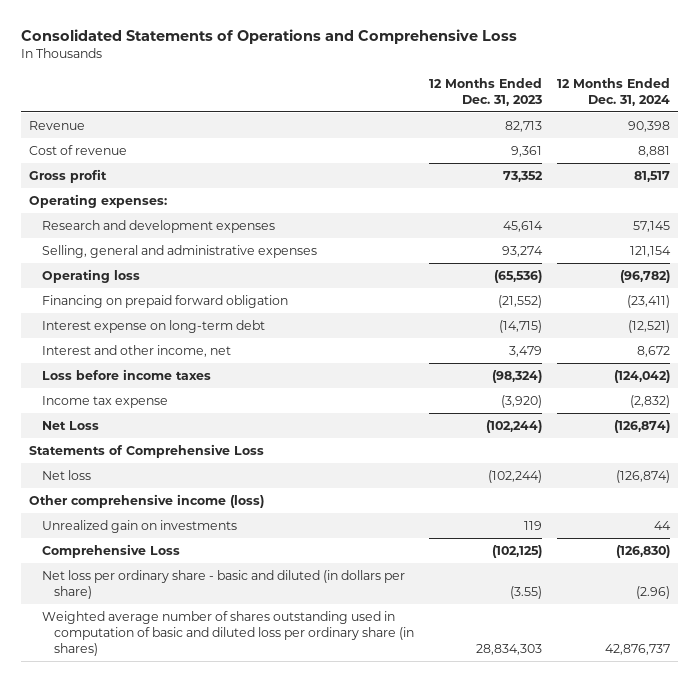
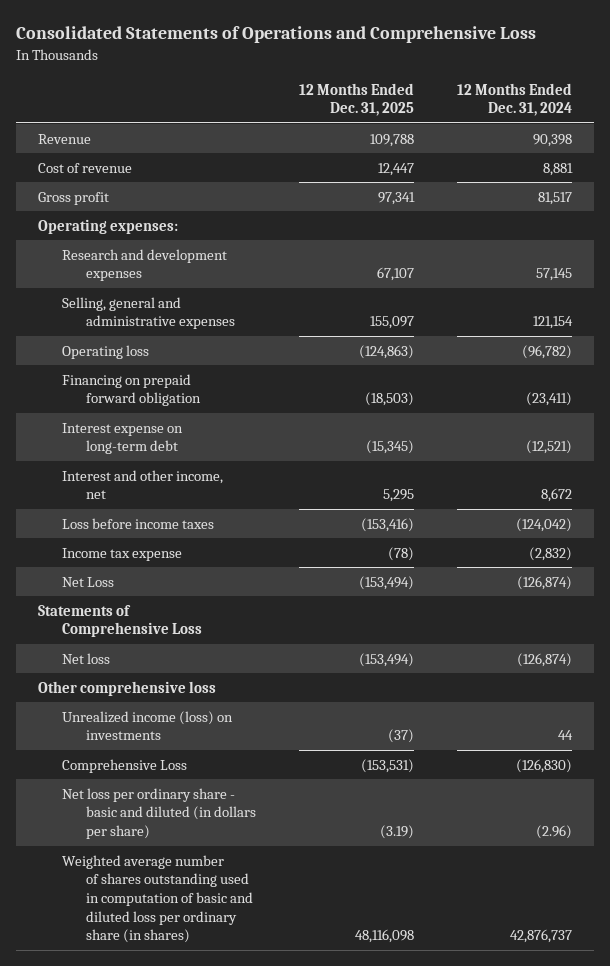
[429,77,543,106] 12 Months Ended Dec. 31, 2023 -> none
none -> [299,82,415,117] 12 Months Ended Dec. 31, 2025
[28,493,264,508] Other comprehensive income (loss) -> [37,680,216,696] Other comprehensive loss
[41,519,237,533] Unrealized gain on investments -> [61,710,233,741] Unrealized income (loss) on investments

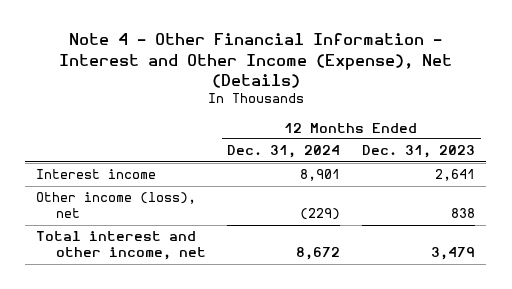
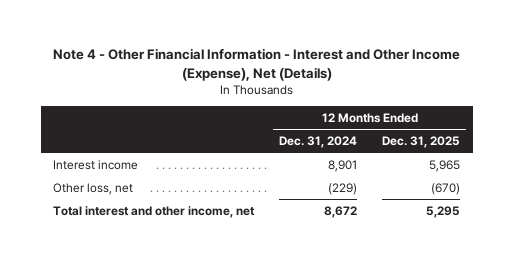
[362,145,476,159] Dec. 31, 2023 -> none
none -> [382,136,461,149] Dec. 31, 2025
[36,192,197,219] Other income (loss), net -> [53,182,134,195] Other loss, net

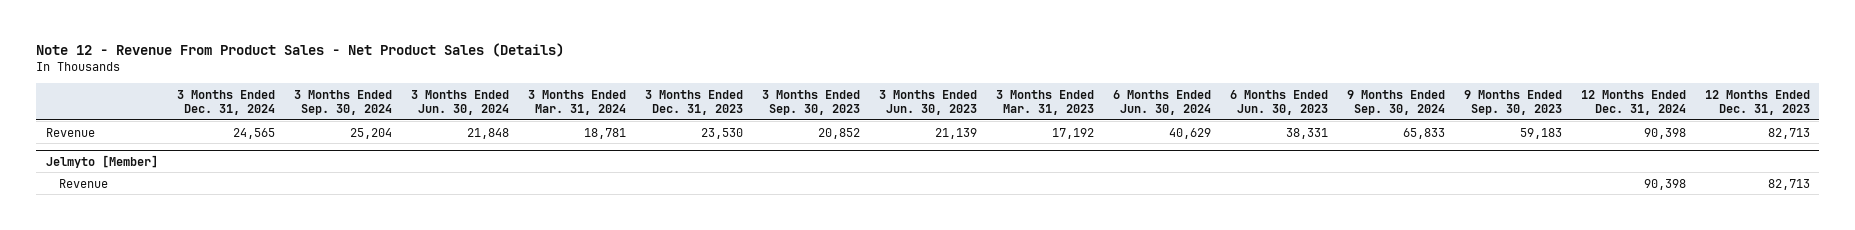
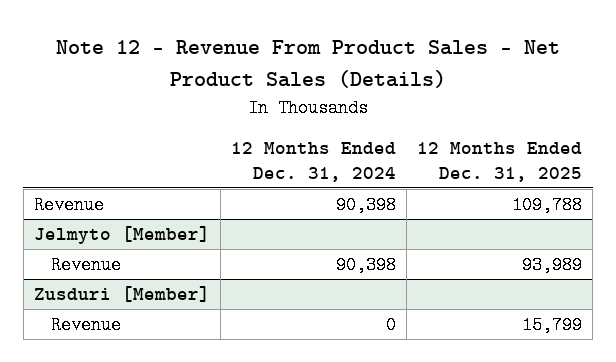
[176,90,275,116] 3 Months Ended Dec. 31, 2024 -> none
[293,90,392,116] 3 Months Ended Sep. 30, 2024 -> none
[410,90,509,116] 3 Months Ended Jun. 30, 2024 -> none
[527,90,626,116] 3 Months Ended Mar. 31, 2024 -> none
[644,90,743,116] 3 Months Ended Dec. 31, 2023 -> none
[761,90,860,116] 3 Months Ended Sep. 30, 2023 -> none
[878,90,977,116] 3 Months Ended Jun. 30, 2023 -> none
[995,90,1094,116] 3 Months Ended Mar. 31, 2023 -> none
[1112,90,1211,116] 6 Months Ended Jun. 30, 2024 -> none
[1229,90,1328,116] 6 Months Ended Jun. 30, 2023 -> none
[1346,90,1445,116] 9 Months Ended Sep. 30, 2024 -> none
[1463,90,1562,116] 9 Months Ended Sep. 30, 2023 -> none
[1704,90,1810,116] 12 Months Ended Dec. 31, 2023 -> none
none -> [417,142,583,182] 12 Months Ended Dec. 31, 2025
none -> [33,286,210,303] Zusduri [Member]
none -> [50,316,121,335] Revenue

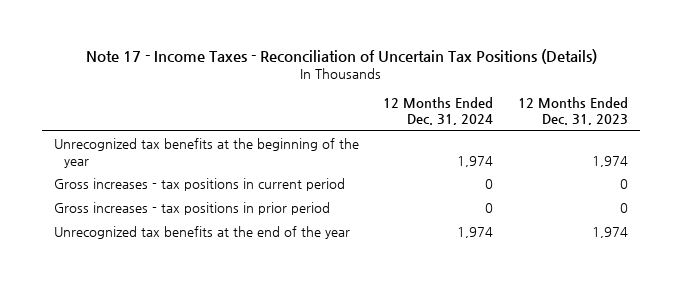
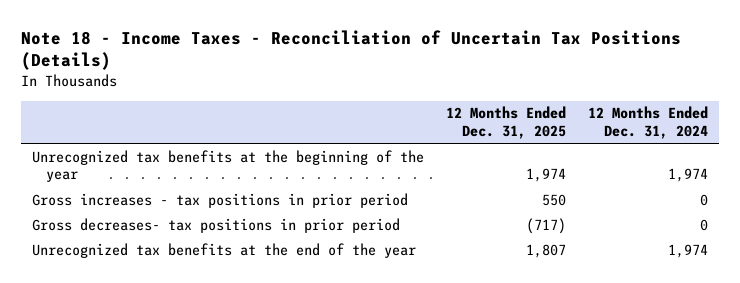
[85,49,597,65] Note 17 - Income Taxes - Reconciliation of Uncertain Tax Positions (Details) -> [20,29,681,71] Note 18 - Income Taxes - Reconciliation of Uncertain Tax Positions (Details)
[518,97,629,126] 12 Months Ended Dec. 31, 2023 -> none
none -> [445,106,566,139] 12 Months Ended Dec. 31, 2025
[53,178,345,192] Gross increases - tax positions in current period -> none
none -> [31,217,400,233] Gross decreases- tax positions in prior period

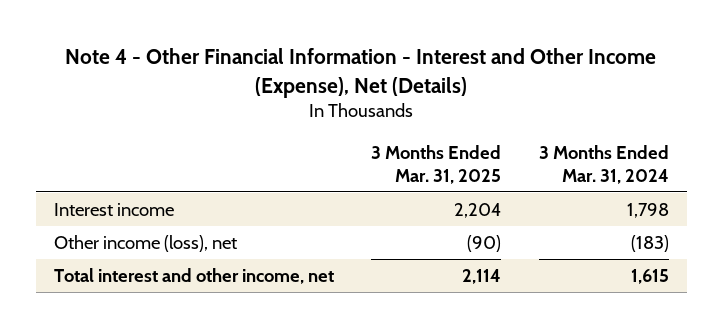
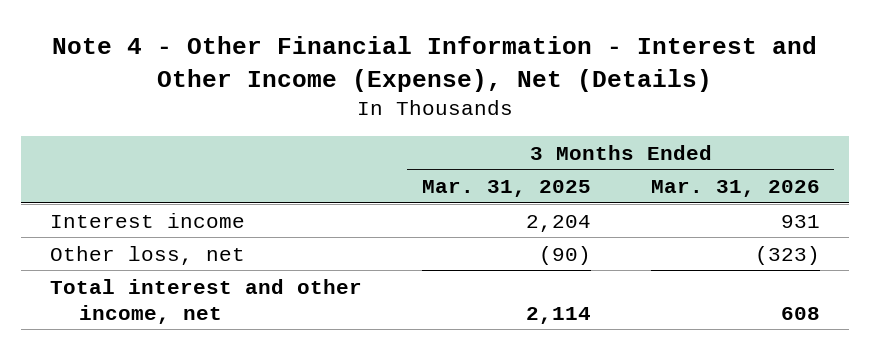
[538,144,669,184] 3 Months Ended Mar. 31, 2024 -> none
none -> [650,180,820,198] Mar. 31, 2026
[54,235,238,253] Other income (loss), net -> [50,245,246,265] Other loss, net

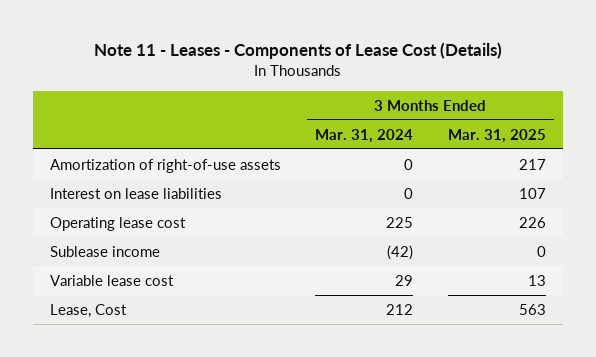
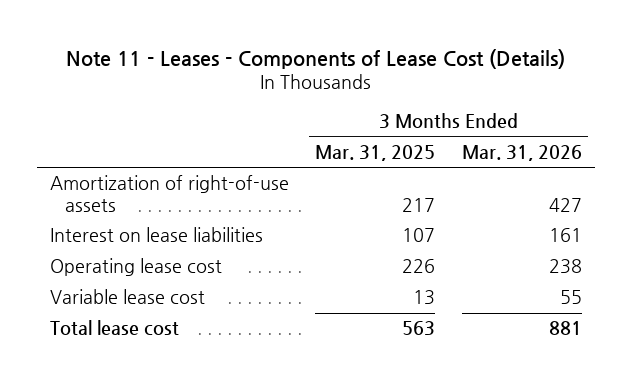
[315,128,414,143] Mar. 31, 2024 -> none
none -> [461,144,582,161] Mar. 31, 2026
[50,245,161,257] Sublease income -> none
[50,303,128,318] Lease, Cost -> [50,320,180,337] Total lease cost

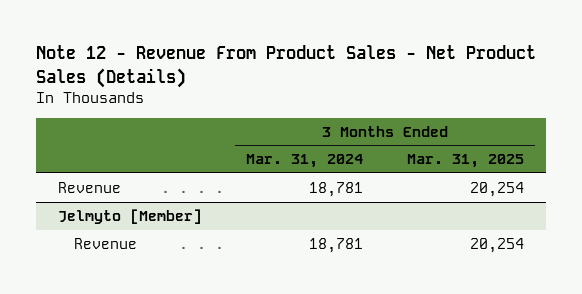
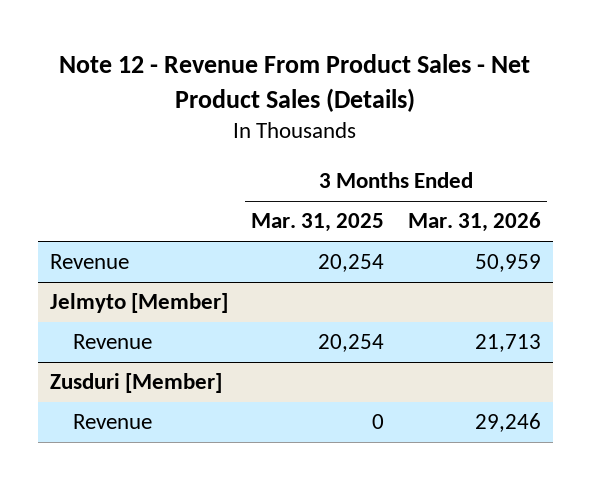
[245,154,363,169] Mar. 31, 2024 -> none
none -> [407,212,541,233] Mar. 31, 2026
none -> [49,373,222,394] Zusduri [Member]
none -> [73,414,153,430] Revenue

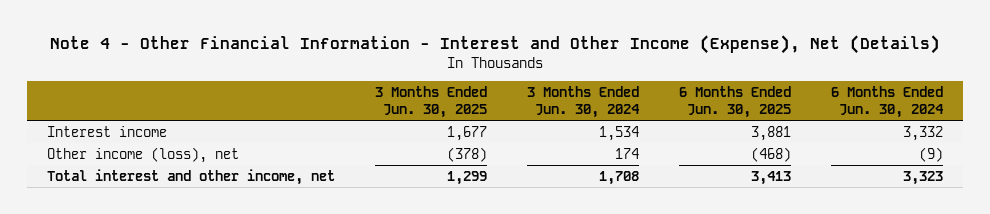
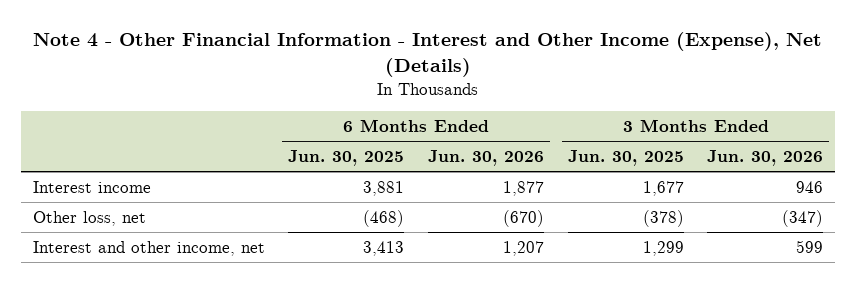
[527,86,641,119] 3 Months Ended Jun. 30, 2024 -> none
[831,86,945,119] 6 Months Ended Jun. 30, 2024 -> none
none -> [427,149,544,166] Jun. 30, 2026
none -> [707,149,824,166] Jun. 30, 2026
[47,146,240,163] Other income (loss), net -> [32,210,146,226] Other loss, net
[47,168,336,185] Total interest and other income, net -> [32,240,265,256] Interest and other income, net

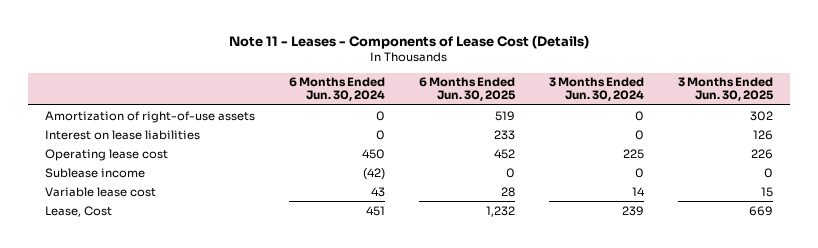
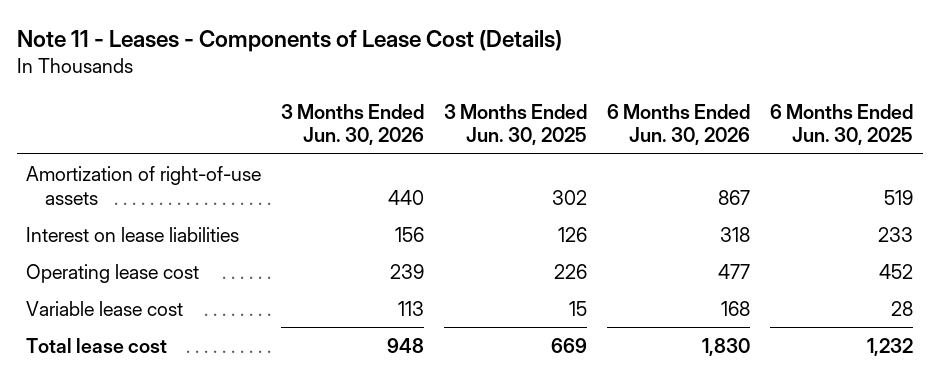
[289,77,386,102] 6 Months Ended Jun. 30, 2024 -> none
[548,77,644,102] 3 Months Ended Jun. 30, 2024 -> none
none -> [281,103,425,146] 3 Months Ended Jun. 30, 2026
none -> [607,103,751,146] 6 Months Ended Jun. 30, 2026
[45,167,146,178] Sublease income -> none
[45,205,113,217] Lease, Cost -> [26,337,168,353] Total lease cost

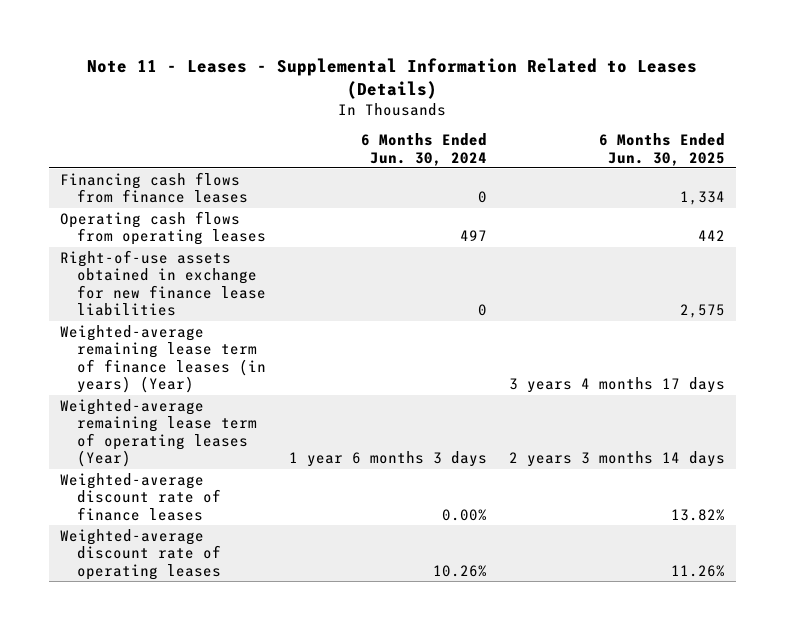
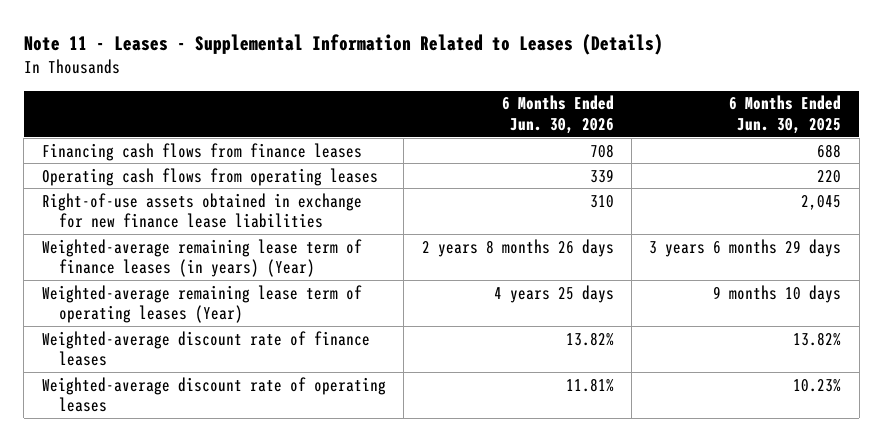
[360,133,487,166] 6 Months Ended Jun. 30, 2024 -> none
none -> [501,95,614,134] 6 Months Ended Jun. 30, 2026
[679,191,725,206] 1,334 -> [817,143,842,158] 688
[697,230,725,242] 442 -> [817,169,842,183] 220
[679,304,725,319] 2,575 -> [801,194,842,210] 2,045
[508,377,725,394] 3 years 4 months 17 days -> [649,238,842,257] 3 years 6 months 29 days
[508,451,725,468] 2 years 3 months 14 days -> [713,284,842,303] 9 months 10 days
[670,564,725,577] 11.26% -> [793,378,842,392] 10.23%

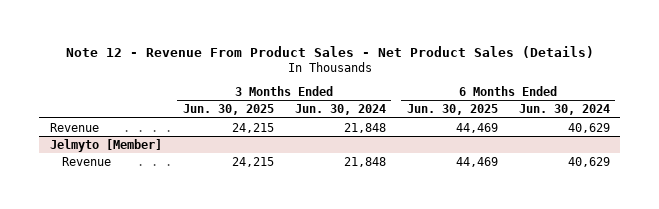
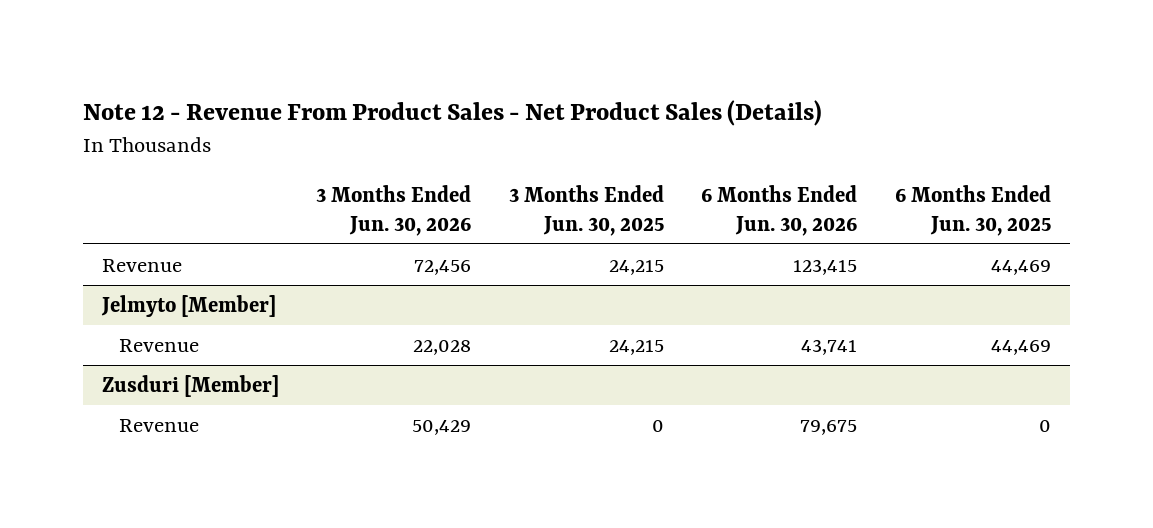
[294,104,386,116] Jun. 30, 2024 -> none
[518,104,610,116] Jun. 30, 2024 -> none
none -> [316,185,472,236] 3 Months Ended Jun. 30, 2026
none -> [701,185,858,236] 6 Months Ended Jun. 30, 2026
none -> [101,374,279,397] Zusduri [Member]
none -> [119,418,200,432] Revenue

